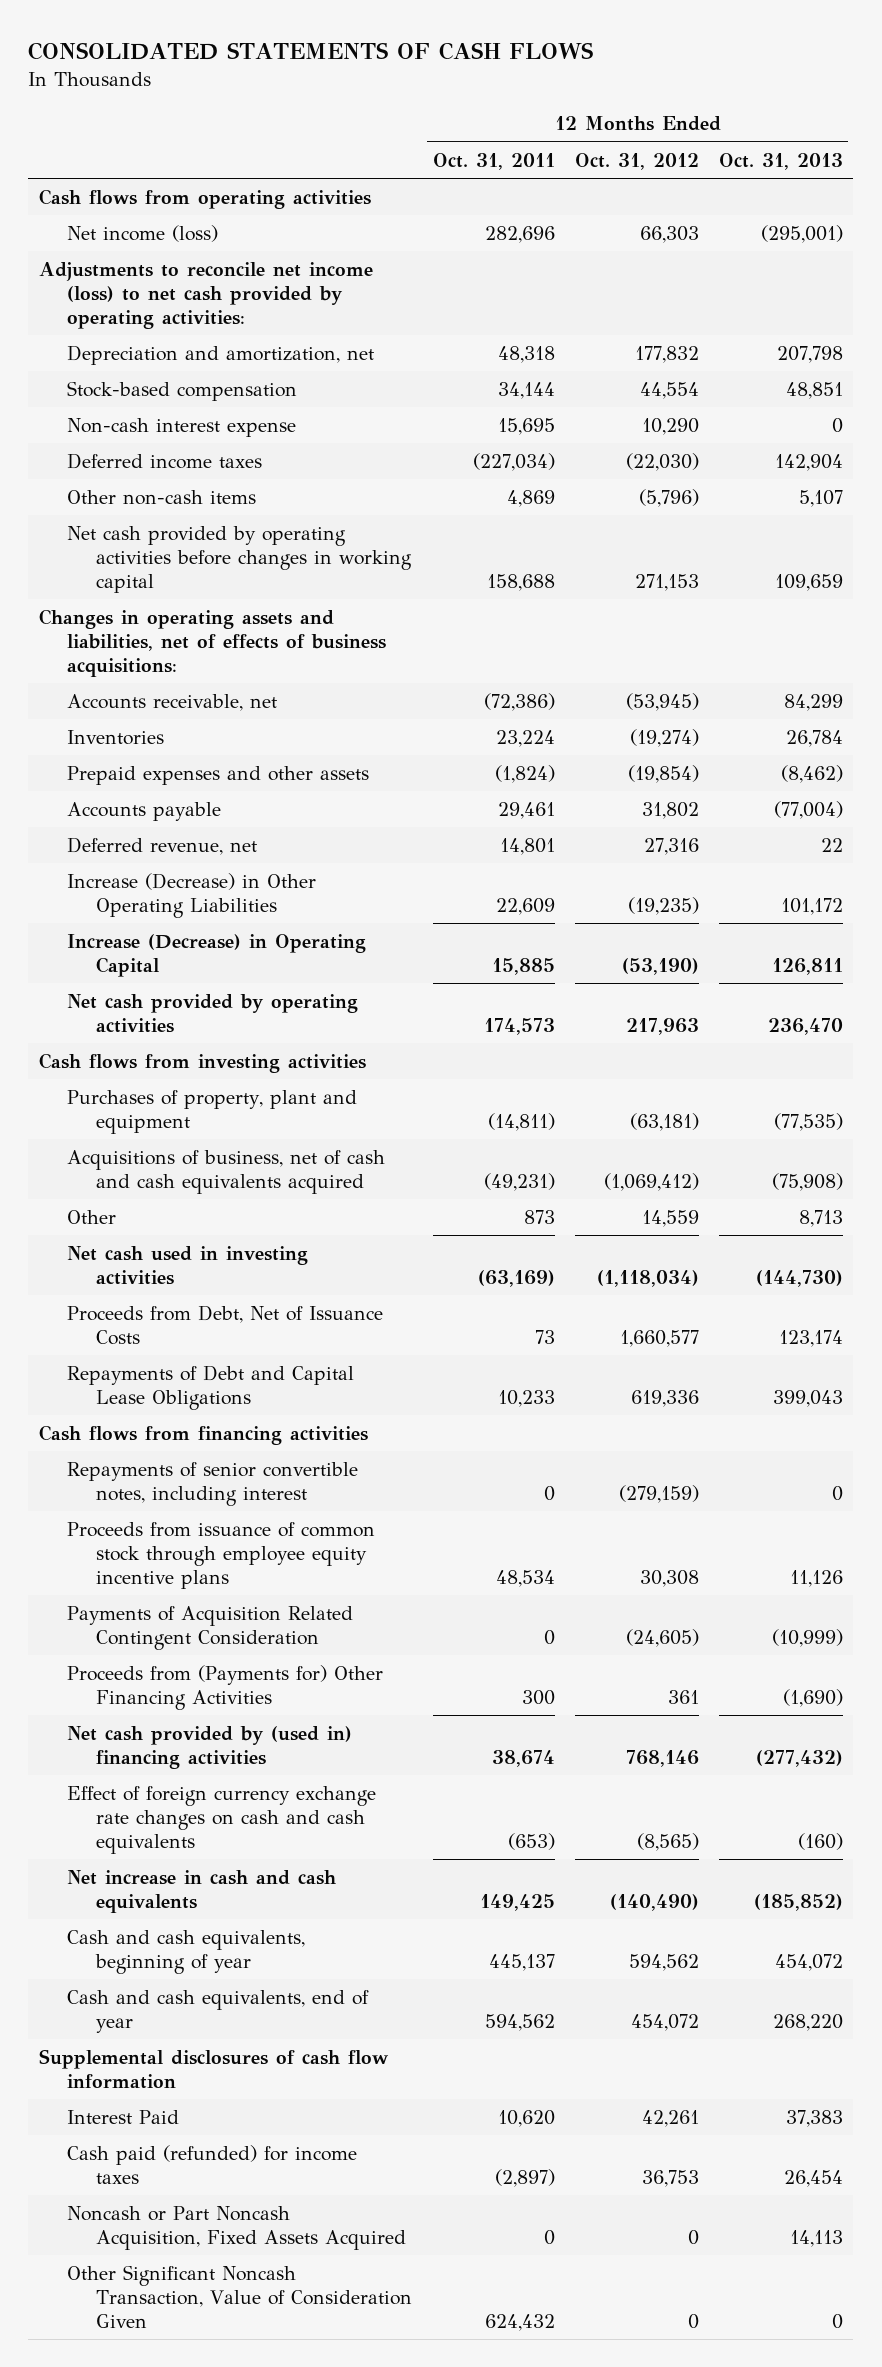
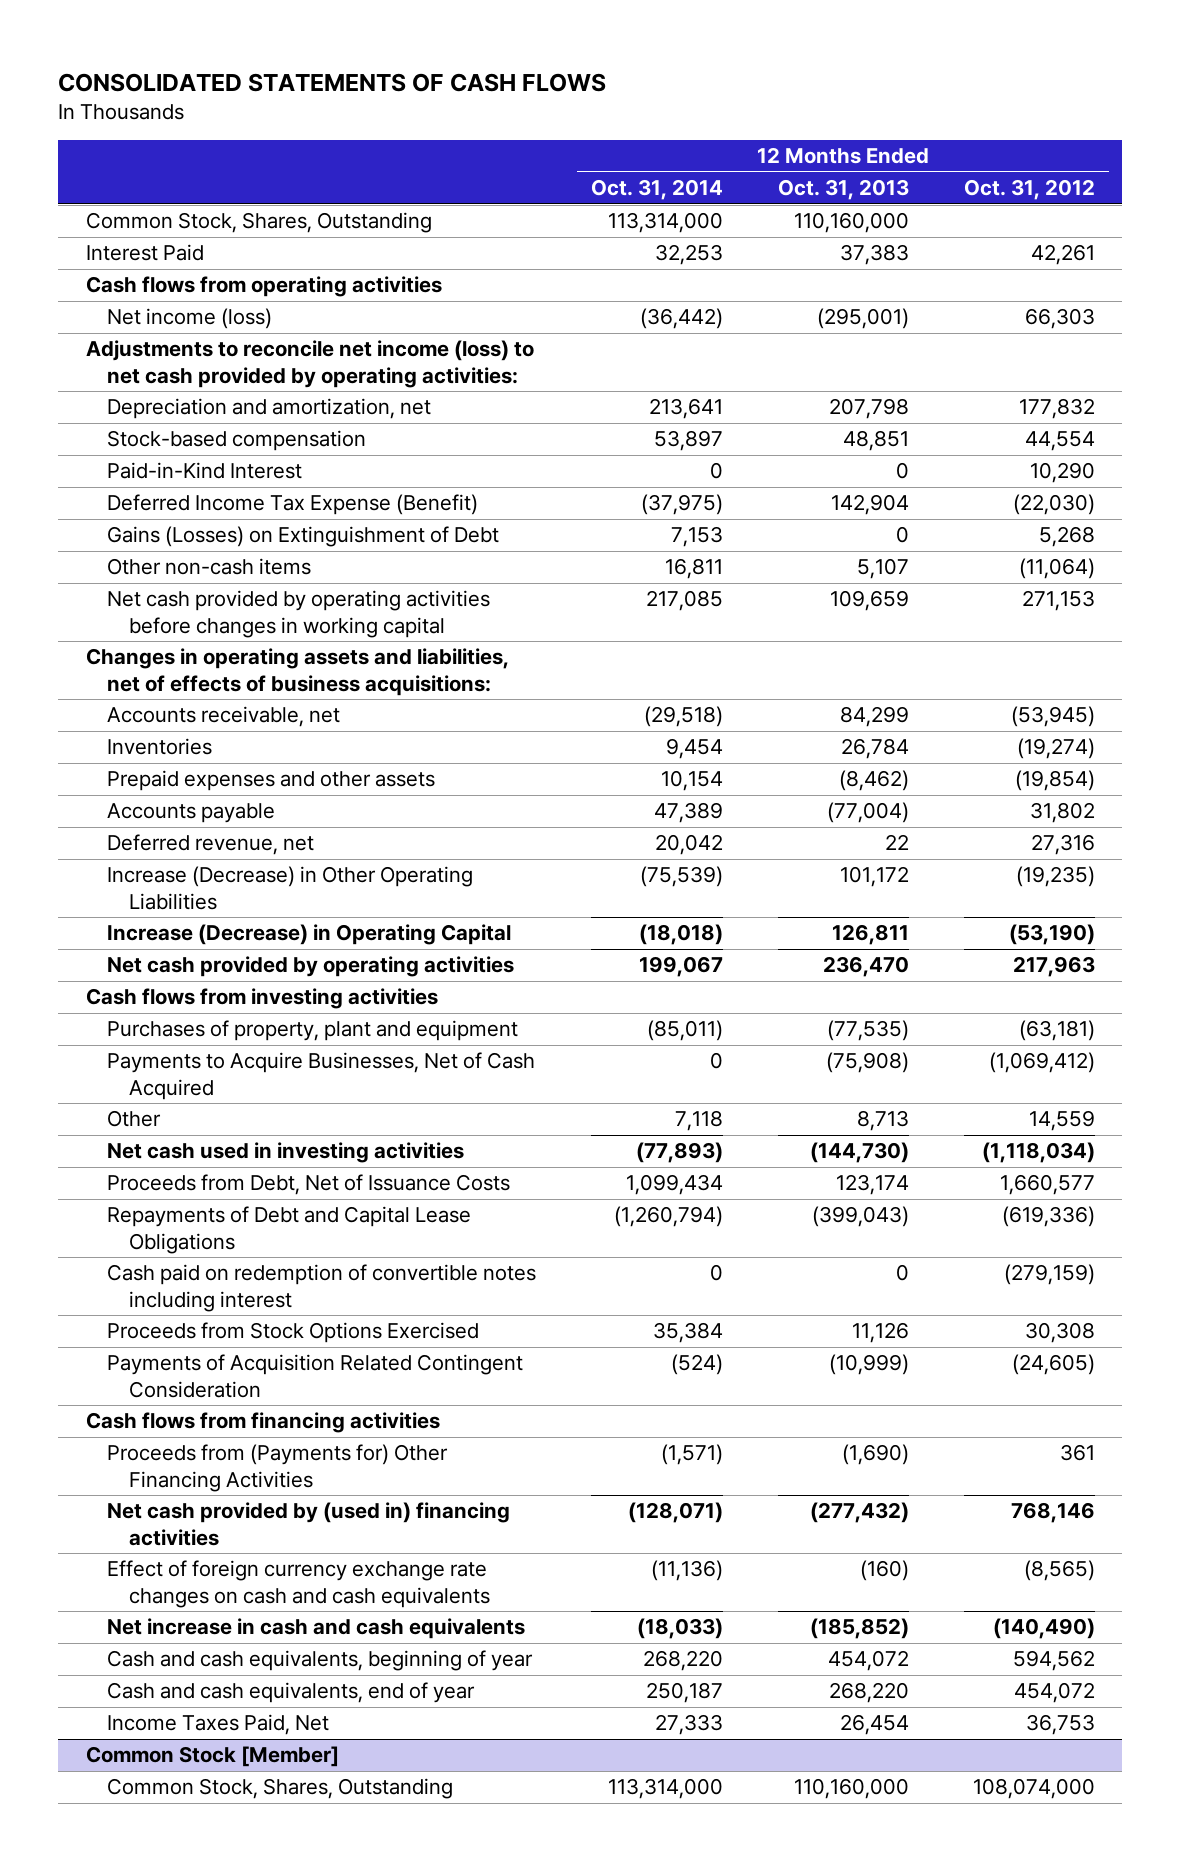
[432,152,555,170] Oct. 31, 2011 -> none
none -> [591,179,724,201] Oct. 31, 2014
none -> [85,212,432,234] Common Stock, Shares, Outstanding
[67,2110,180,2125] Interest Paid -> [85,244,204,262] Interest Paid
[67,418,297,438] Non-cash interest expense -> [107,462,303,480] Paid-in-Kind Interest
[67,453,263,470] Deferred income taxes -> [107,494,479,516] Deferred Income Tax Expense (Benefit)
none -> [107,526,500,548] Gains (Losses) on Extinguishment of Debt
[638,489,699,508] (5,796) -> [1018,558,1095,580] (11,064)
[67,1150,386,1195] Acquisitions of business, net of cash and cash equivalents acquired -> [107,1052,536,1100] Payments to Acquire Businesses, Net of Cash Acquired
[630,1390,699,1408] 619,336 -> [1001,1206,1095,1228] (619,336)
[773,1390,844,1408] 399,043 -> [811,1206,909,1228] (399,043)
[67,1462,359,1507] Repayments of senior convertible notes, including interest -> [107,1264,537,1312] Cash paid on redemption of convertible notes including interest
[67,1522,376,1590] Proceeds from issuance of common stock through employee equity incentive plans -> [107,1322,480,1344] Proceeds from Stock Options Exercised
[38,1425,368,1446] Cash flows from financing activities -> [85,1412,440,1434] Cash flows from financing activities
[38,2049,389,2090] Supplemental disclosures of cash flow information -> none
[67,2206,407,2251] Noncash or Part Noncash Acquisition, Fixed Assets Acquired -> none
[67,2265,413,2329] Other Significant Noncash Transaction, Value of Consideration Given -> none
[67,2145,358,2185] Cash paid (refunded) for income taxes -> [107,1714,330,1736] Income Taxes Paid, Net
none -> [85,1746,339,1768] Common Stock [Member]
none -> [107,1778,454,1800] Common Stock, Shares, Outstanding

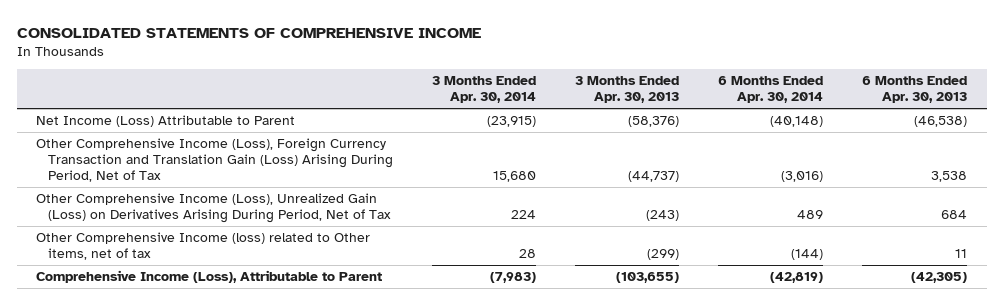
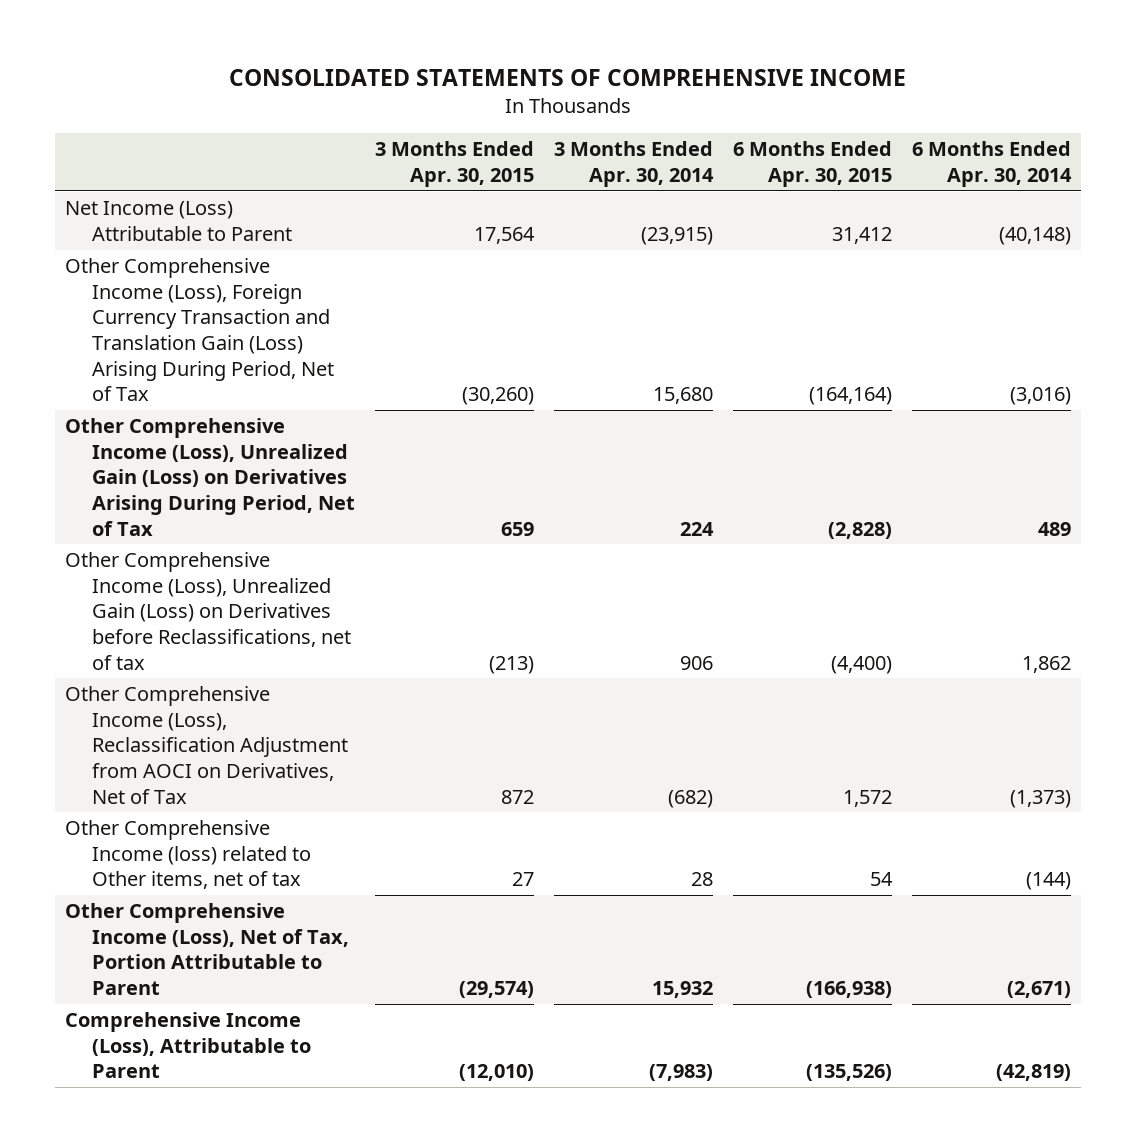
[575,76,680,104] 3 Months Ended Apr. 30, 2013 -> none
[862,76,968,104] 6 Months Ended Apr. 30, 2013 -> none
none -> [375,141,535,187] 3 Months Ended Apr. 30, 2015
none -> [733,141,893,187] 6 Months Ended Apr. 30, 2015
none -> [65,552,352,670] Other Comprehensive Income (Loss), Unrealized Gain (Loss) on Derivatives before Reclassifications, net of tax
none -> [65,686,349,804] Other Comprehensive Income (Loss), Reclassification Adjustment from AOCI on Derivatives, Net of Tax
none -> [65,903,350,996] Other Comprehensive Income (Loss), Net of Tax, Portion Attributable to Parent

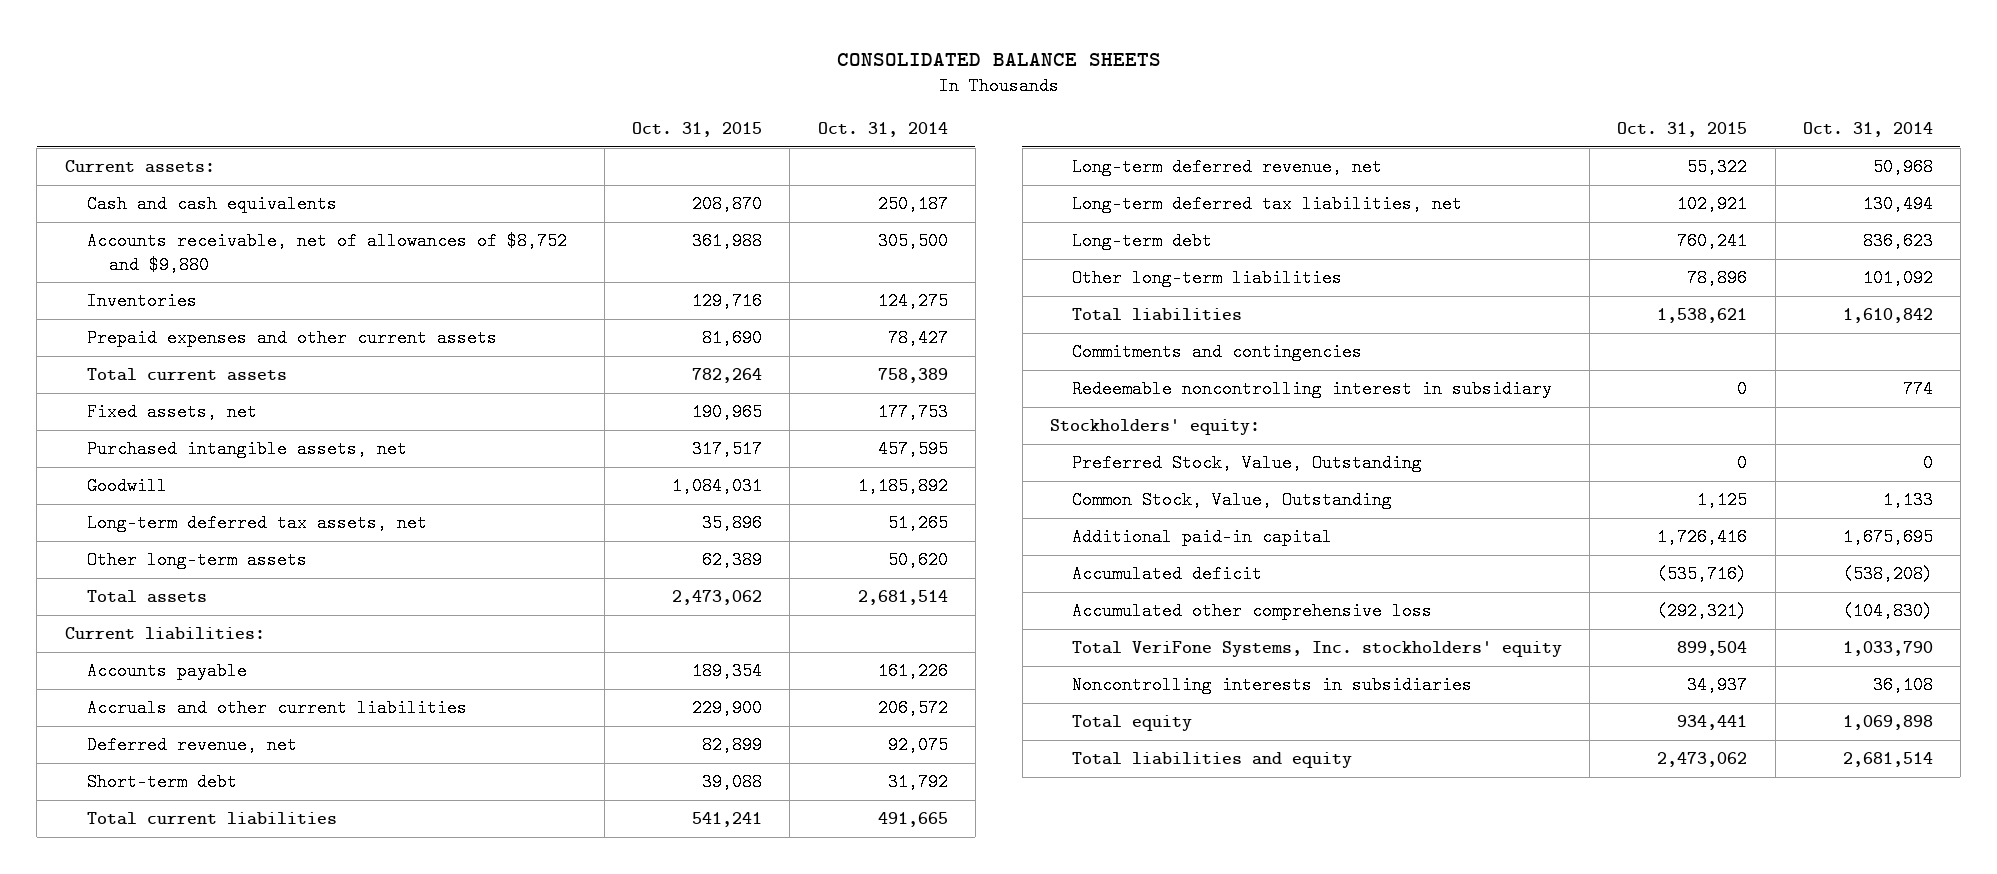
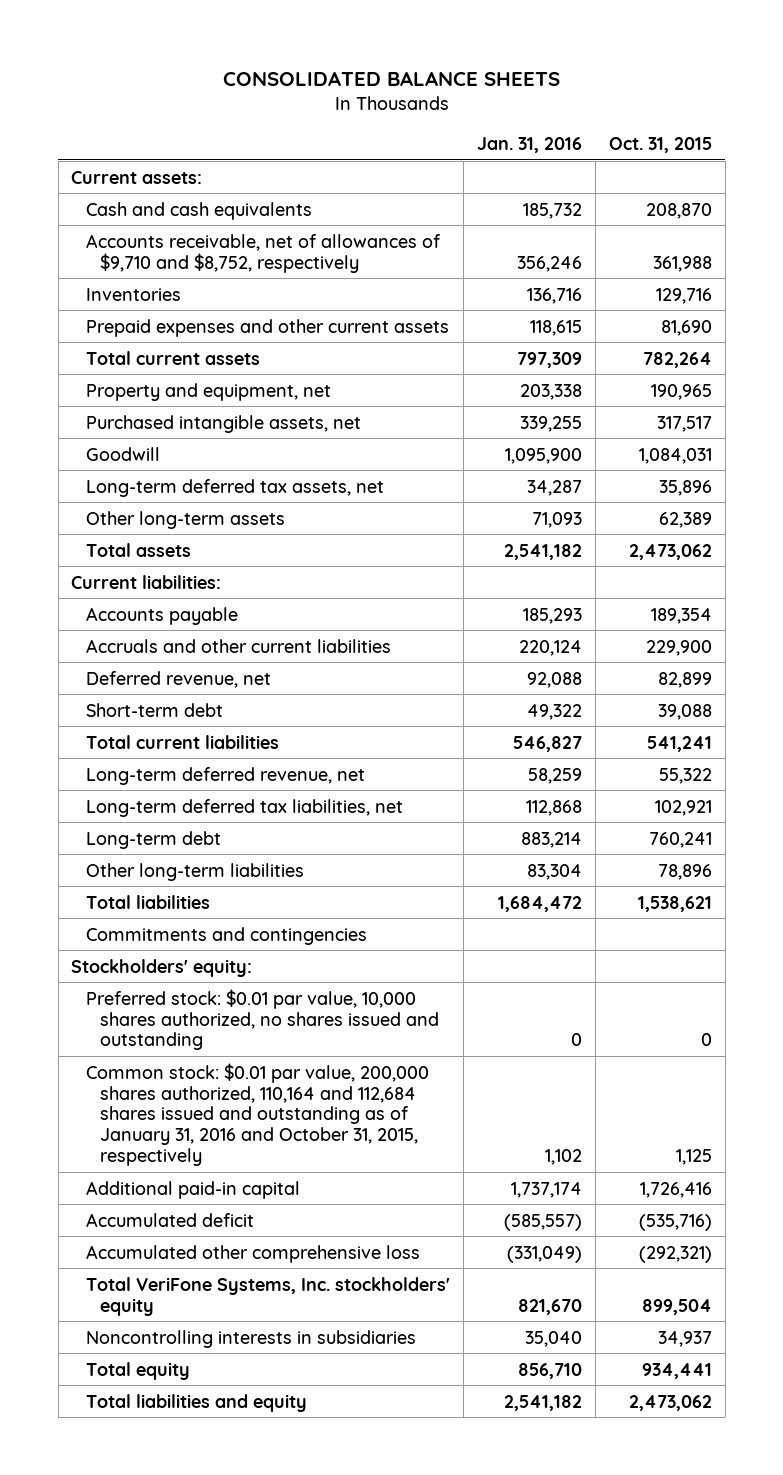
[817,122,948,138] Oct. 31, 2014 -> none
none -> [476,136,582,153] Jan. 31, 2016
[86,232,567,274] Accounts receivable, net of allowances of $8,752 and $9,880 -> [85,233,441,273] Accounts receivable, net of allowances of $9,710 and $8,752, respectively
[86,403,257,422] Fixed assets, net -> [85,382,331,401] Property and equipment, net
[1071,380,1552,399] Redeemable noncontrolling interest in subsidiary -> none
[1071,454,1422,473] Preferred Stock, Value, Outstanding -> [85,988,440,1051] Preferred stock: $0.01 par value, 10,000 shares authorized, no shares issued and outstanding
[1071,491,1392,510] Common Stock, Value, Outstanding -> [85,1062,429,1167] Common stock: $0.01 par value, 200,000 shares authorized, 110,164 and 112,684 shares issued and outstanding as of January 31, 2016 and October 31, 2015, respectively

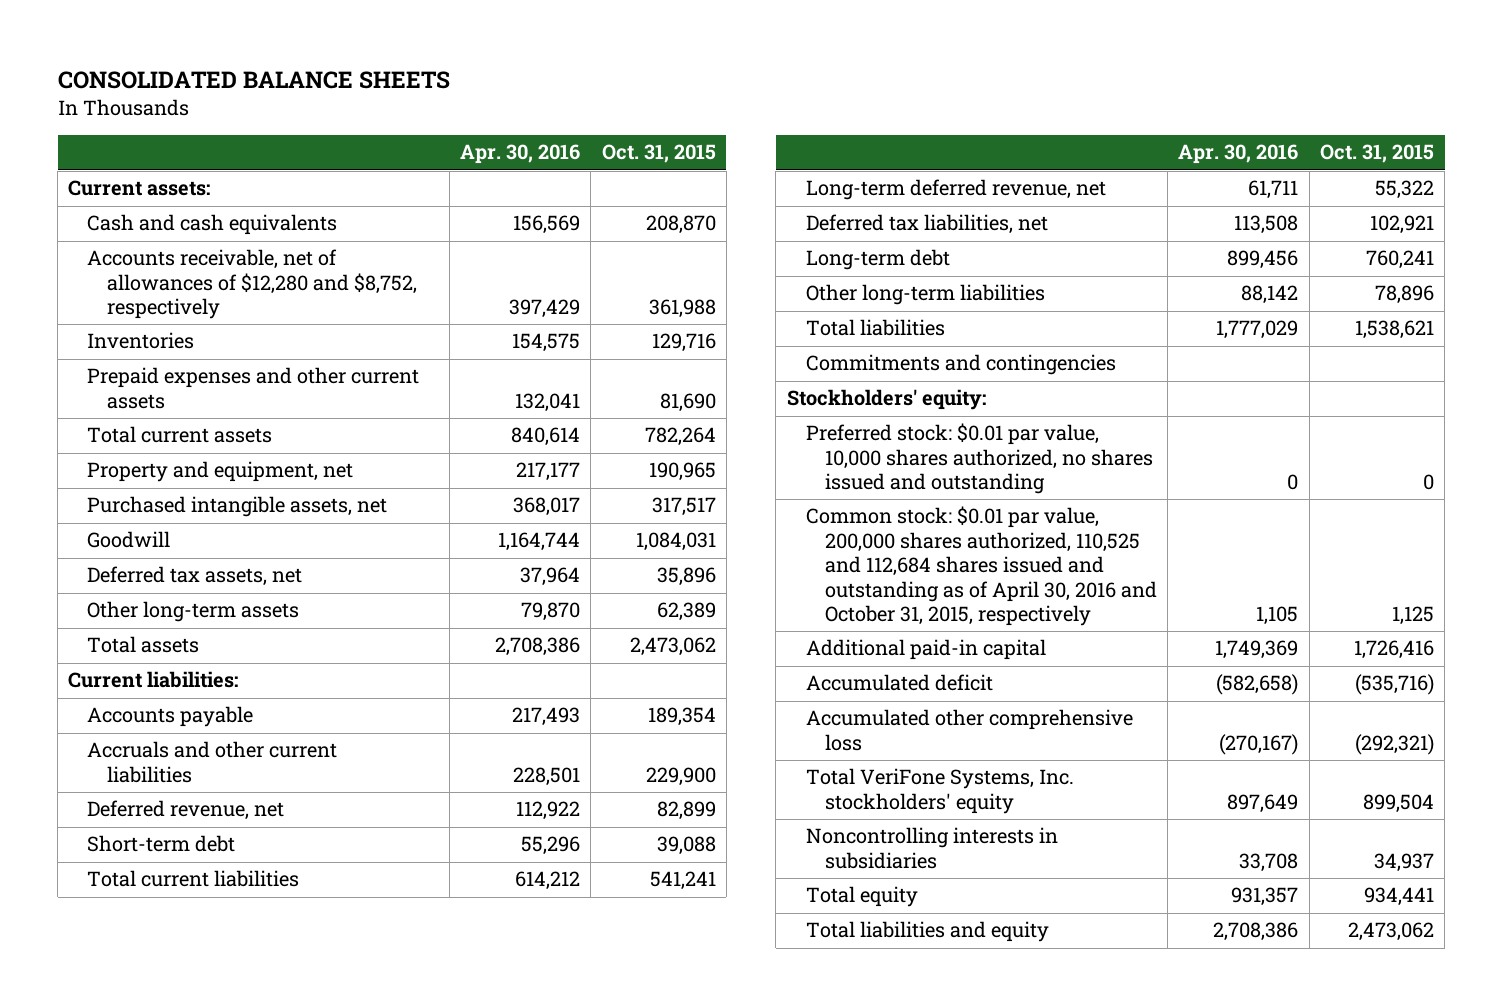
[476,136,582,153] Jan. 31, 2016 -> none
none -> [460,144,581,165] Apr. 30, 2016
[85,233,441,273] Accounts receivable, net of allowances of $9,710 and $8,752, respectively -> [87,249,417,320] Accounts receivable, net of allowances of $12,280 and $8,752, respectively
[85,478,384,497] Long-term deferred tax assets, net -> [87,566,303,587] Deferred tax assets, net
[85,798,403,817] Long-term deferred tax liabilities, net -> [805,214,1048,235] Deferred tax liabilities, net
[85,1062,429,1167] Common stock: $0.01 par value, 200,000 shares authorized, 110,164 and 112,684 shares issued and outstanding as of January 31, 2016 and October 31, 2015, respectively -> [805,506,1157,627] Common stock: $0.01 par value, 200,000 shares authorized, 110,525 and 112,684 shares issued and outstanding as of April 30, 2016 and October 31, 2015, respectively

